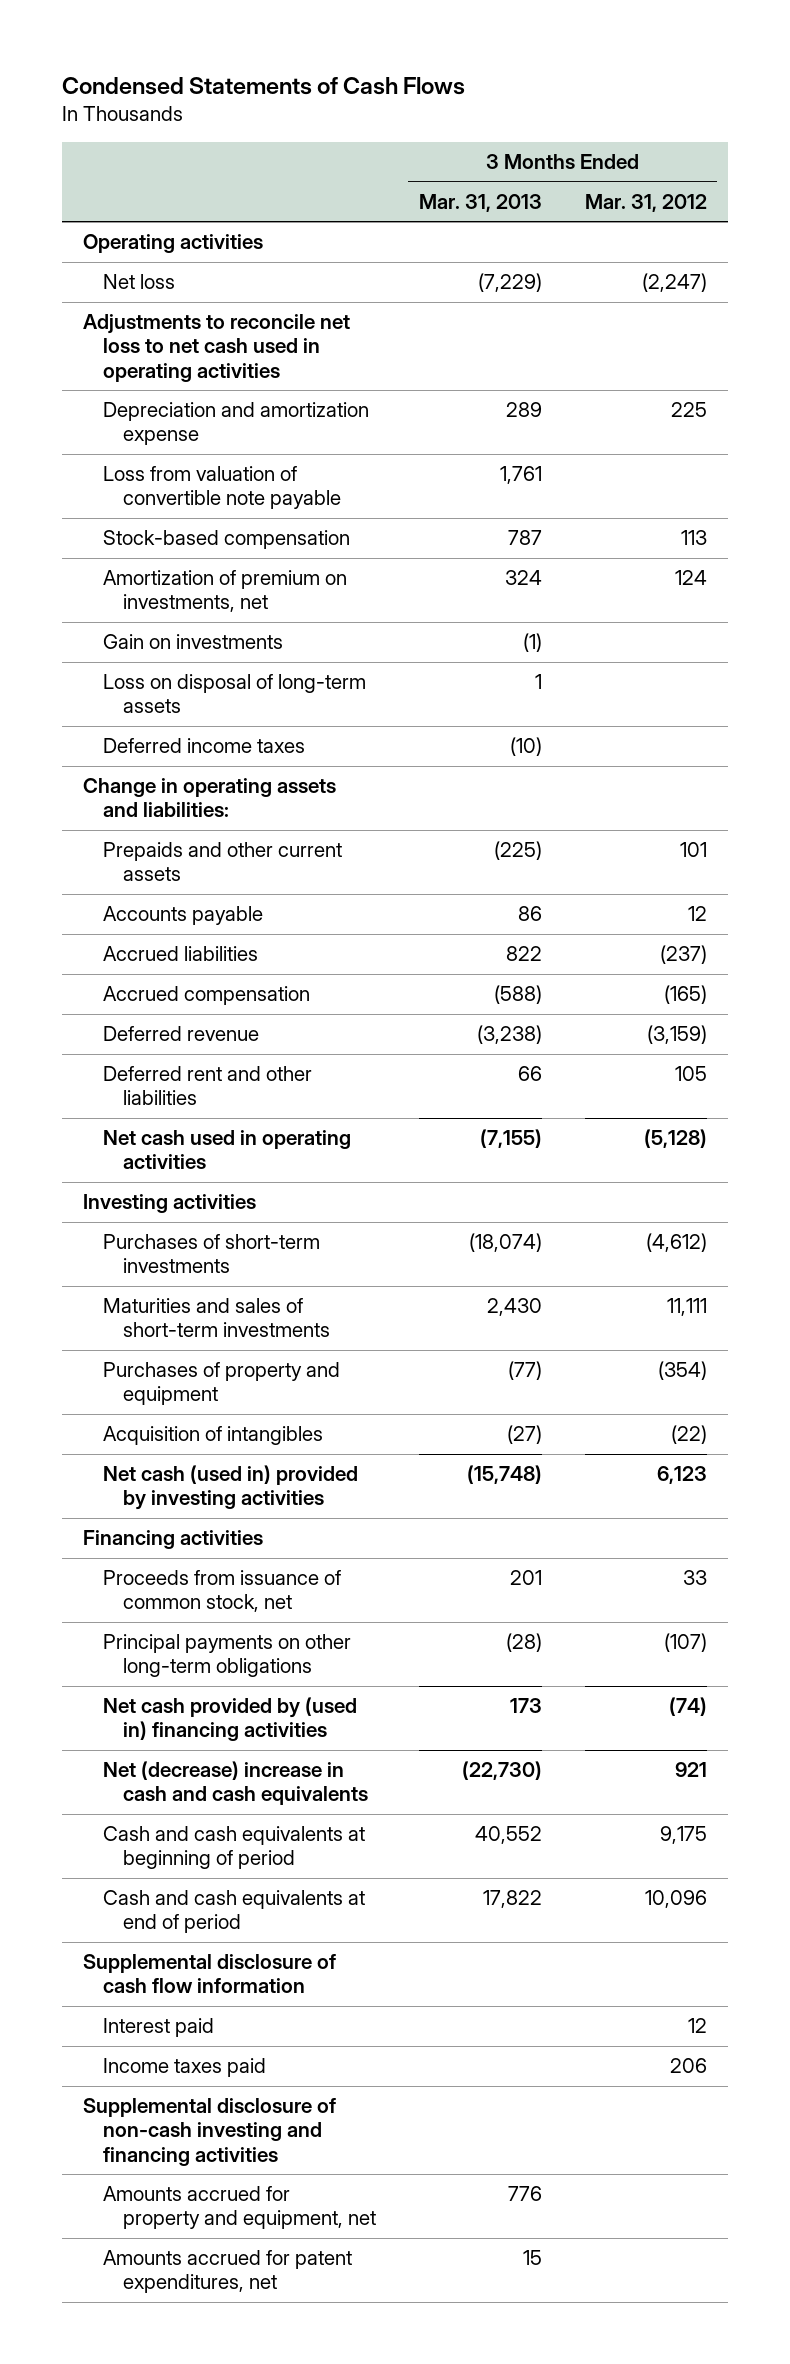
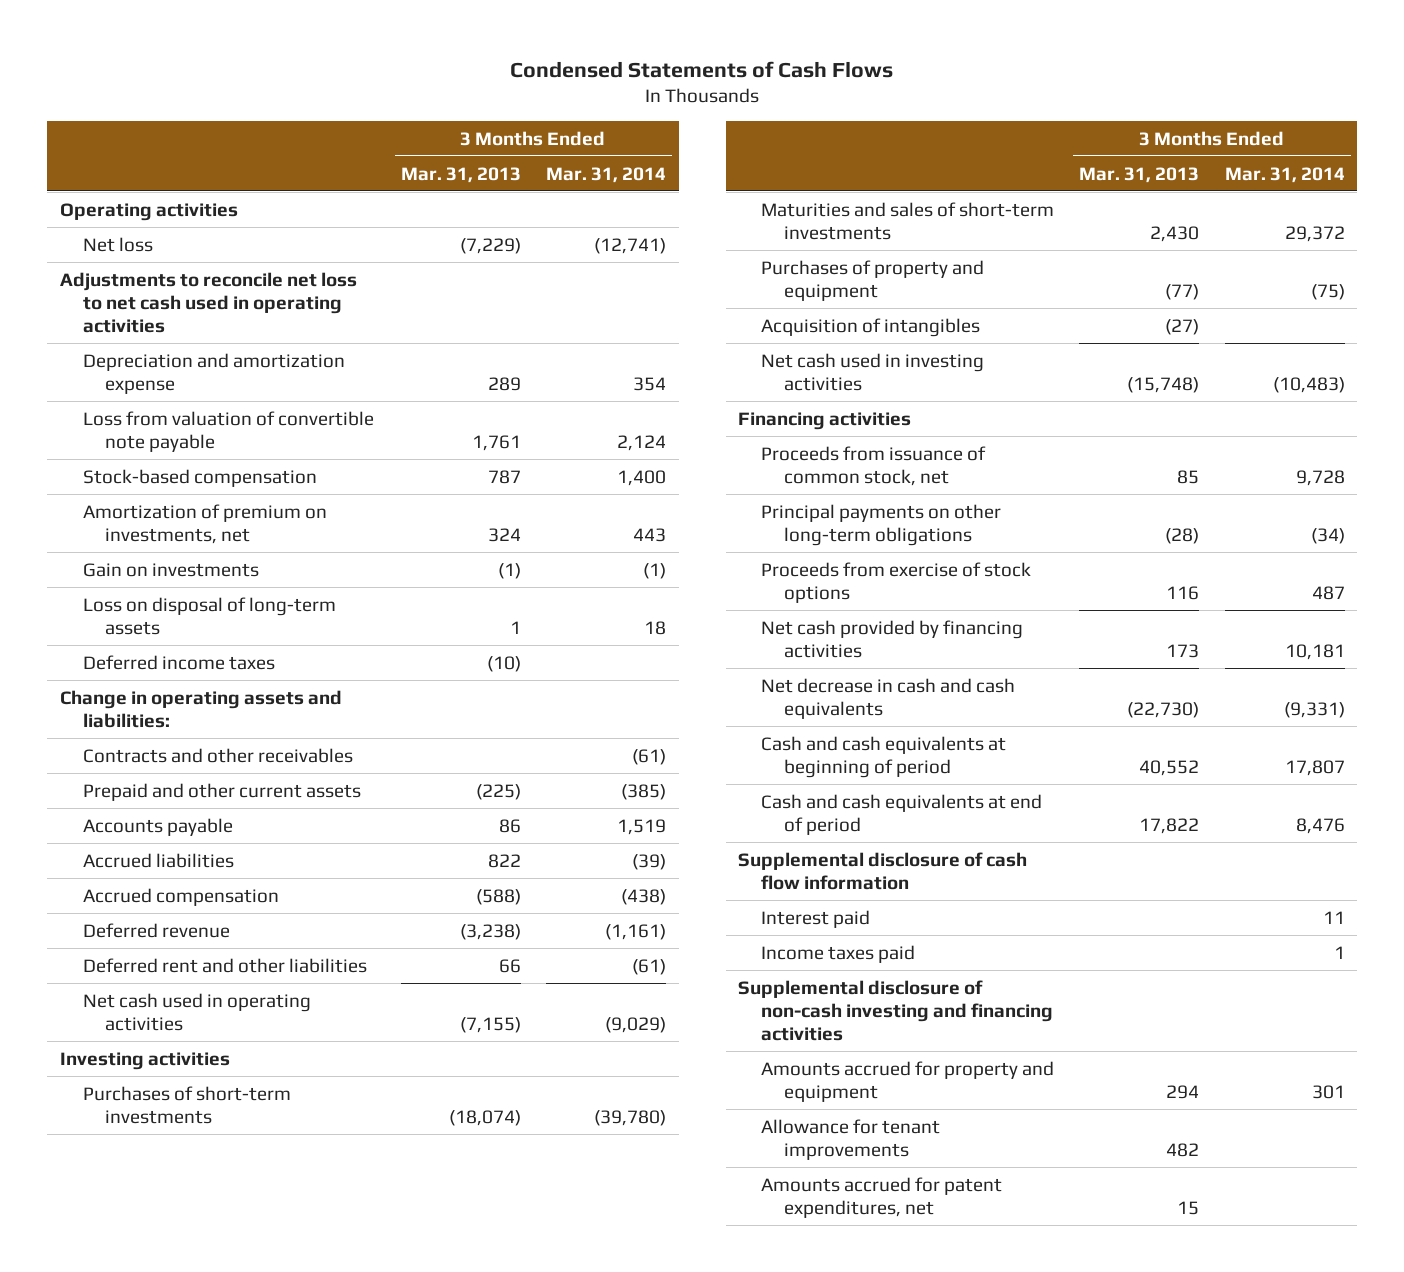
[584,193,707,212] Mar. 31, 2012 -> none
none -> [546,166,667,183] Mar. 31, 2014
none -> [82,747,353,763] Contracts and other receivables
[103,842,343,882] Prepaids and other current assets -> [82,782,361,801] Prepaid and other current assets
[103,1465,359,1511] Net cash (used in) provided by investing activities -> [761,352,985,391] Net cash used in investing activities
[510,1570,543,1586] 201 -> [1177,469,1200,484] 85
none -> [761,561,1032,603] Proceeds from exercise of stock options
[103,1697,358,1742] Net cash provided by (used in) financing activities -> [761,619,1024,658] Net cash provided by financing activities
[103,1761,369,1806] Net (decrease) increase in cash and cash equivalents -> [761,677,1016,719] Net decrease in cash and cash equivalents
[103,2186,377,2230] Amounts accrued for property and equipment, net -> [761,1060,1055,1102] Amounts accrued for property and equipment
[508,2186,543,2202] 776 -> [1166,1084,1200,1099] 294
none -> [761,1118,941,1160] Allowance for tenant improvements

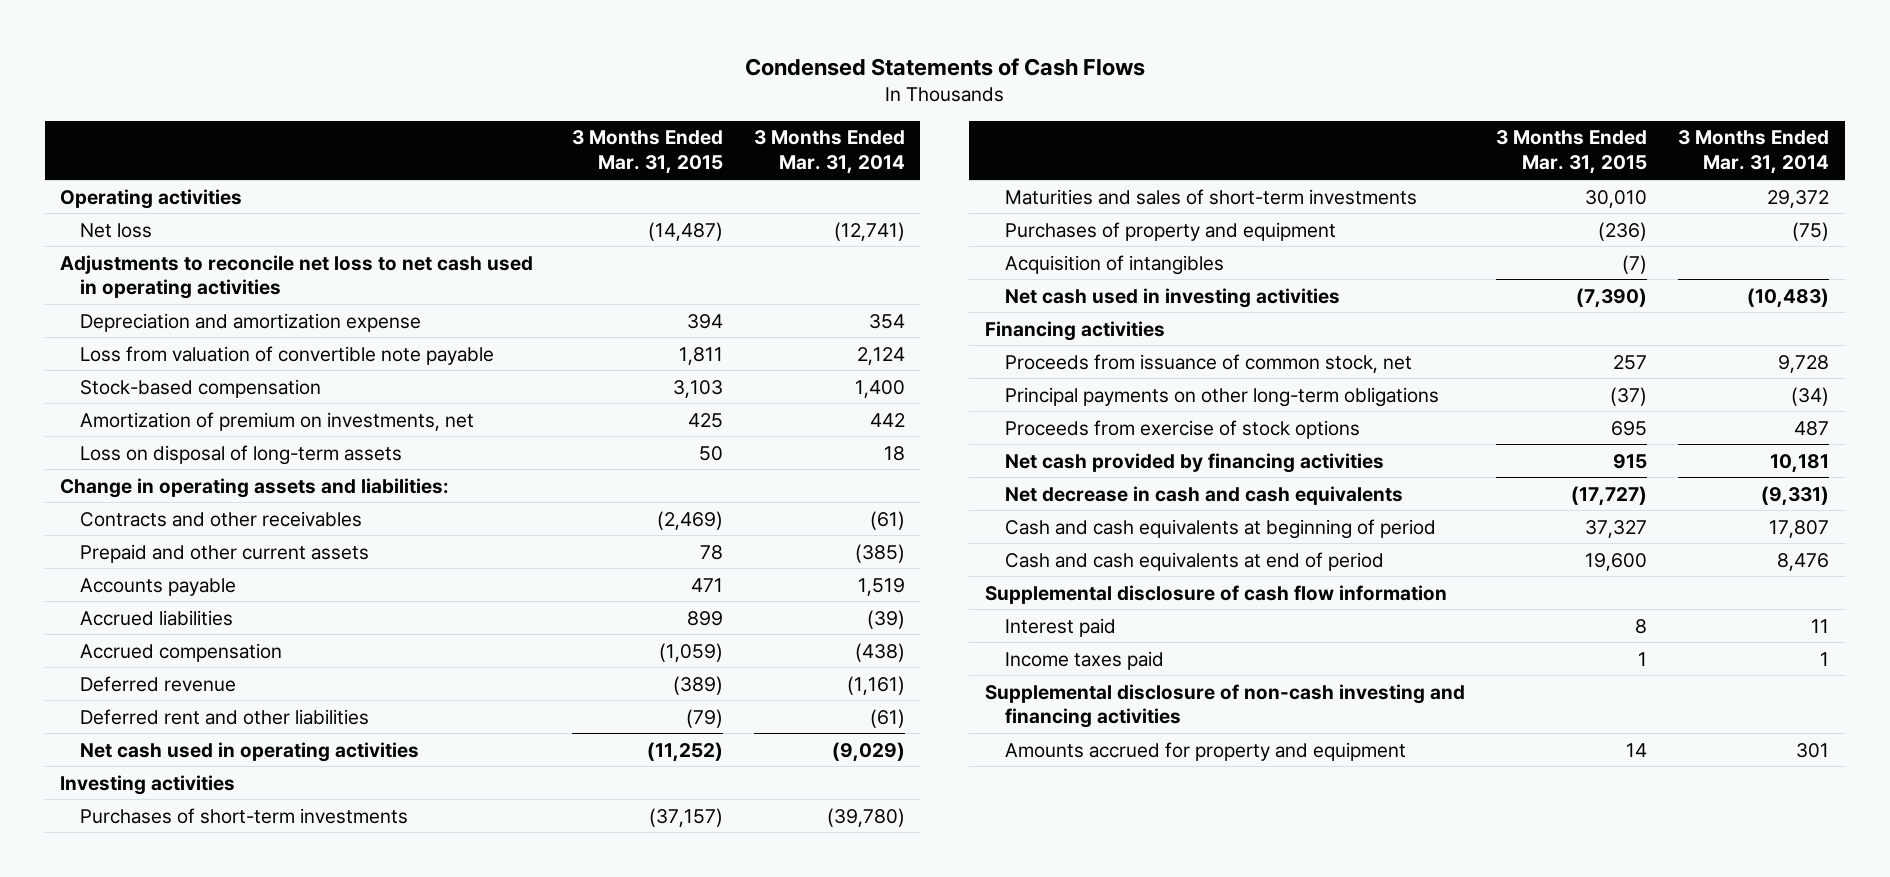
[400,166,521,183] Mar. 31, 2013 -> none
none -> [571,130,723,175] 3 Months Ended Mar. 31, 2015
[82,562,259,577] Gain on investments -> none
[633,527,667,542] 443 -> [869,412,905,427] 442
[82,654,275,670] Deferred income taxes -> none
[761,1118,941,1160] Allowance for tenant improvements -> none
[761,1176,1003,1218] Amounts accrued for patent expenditures, net -> none

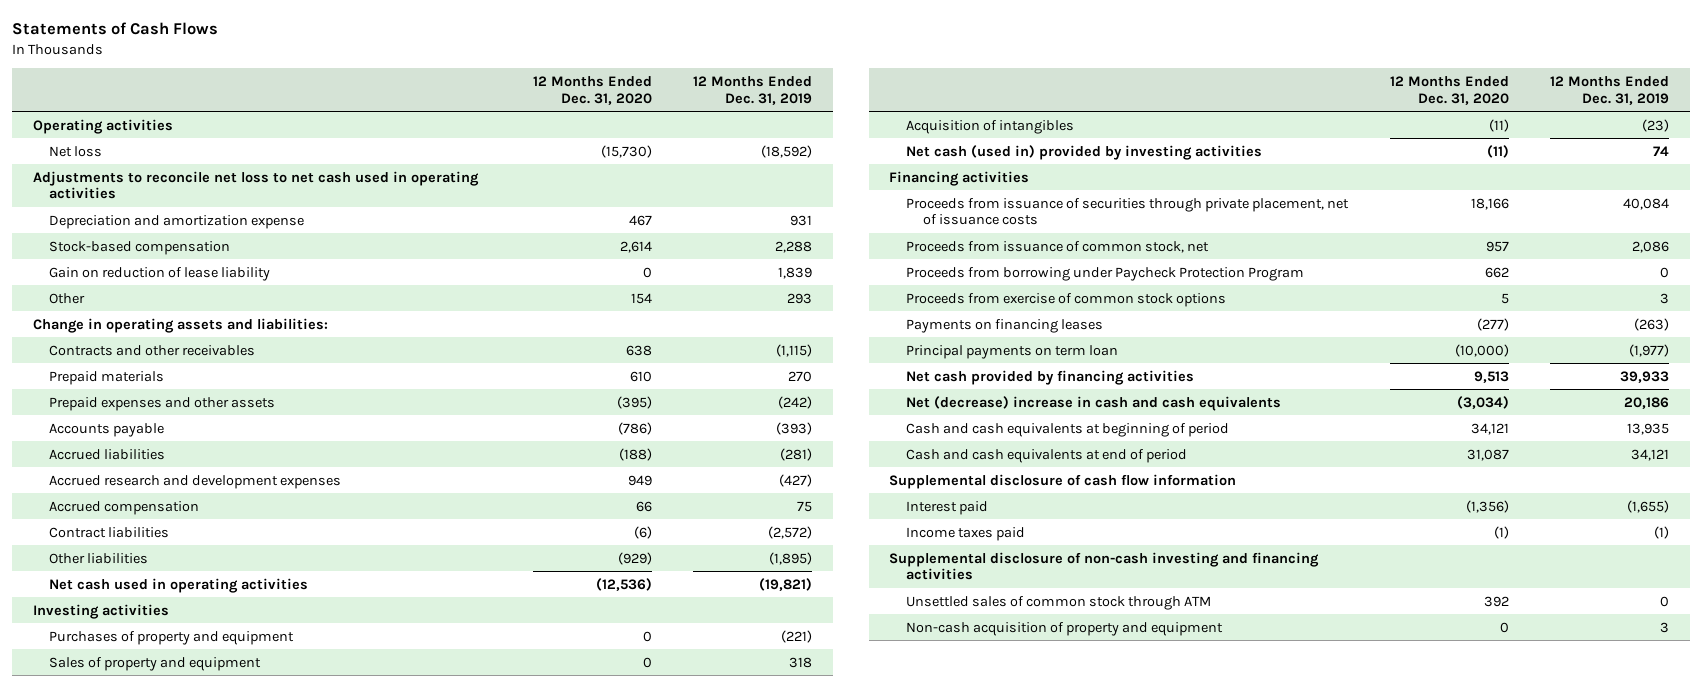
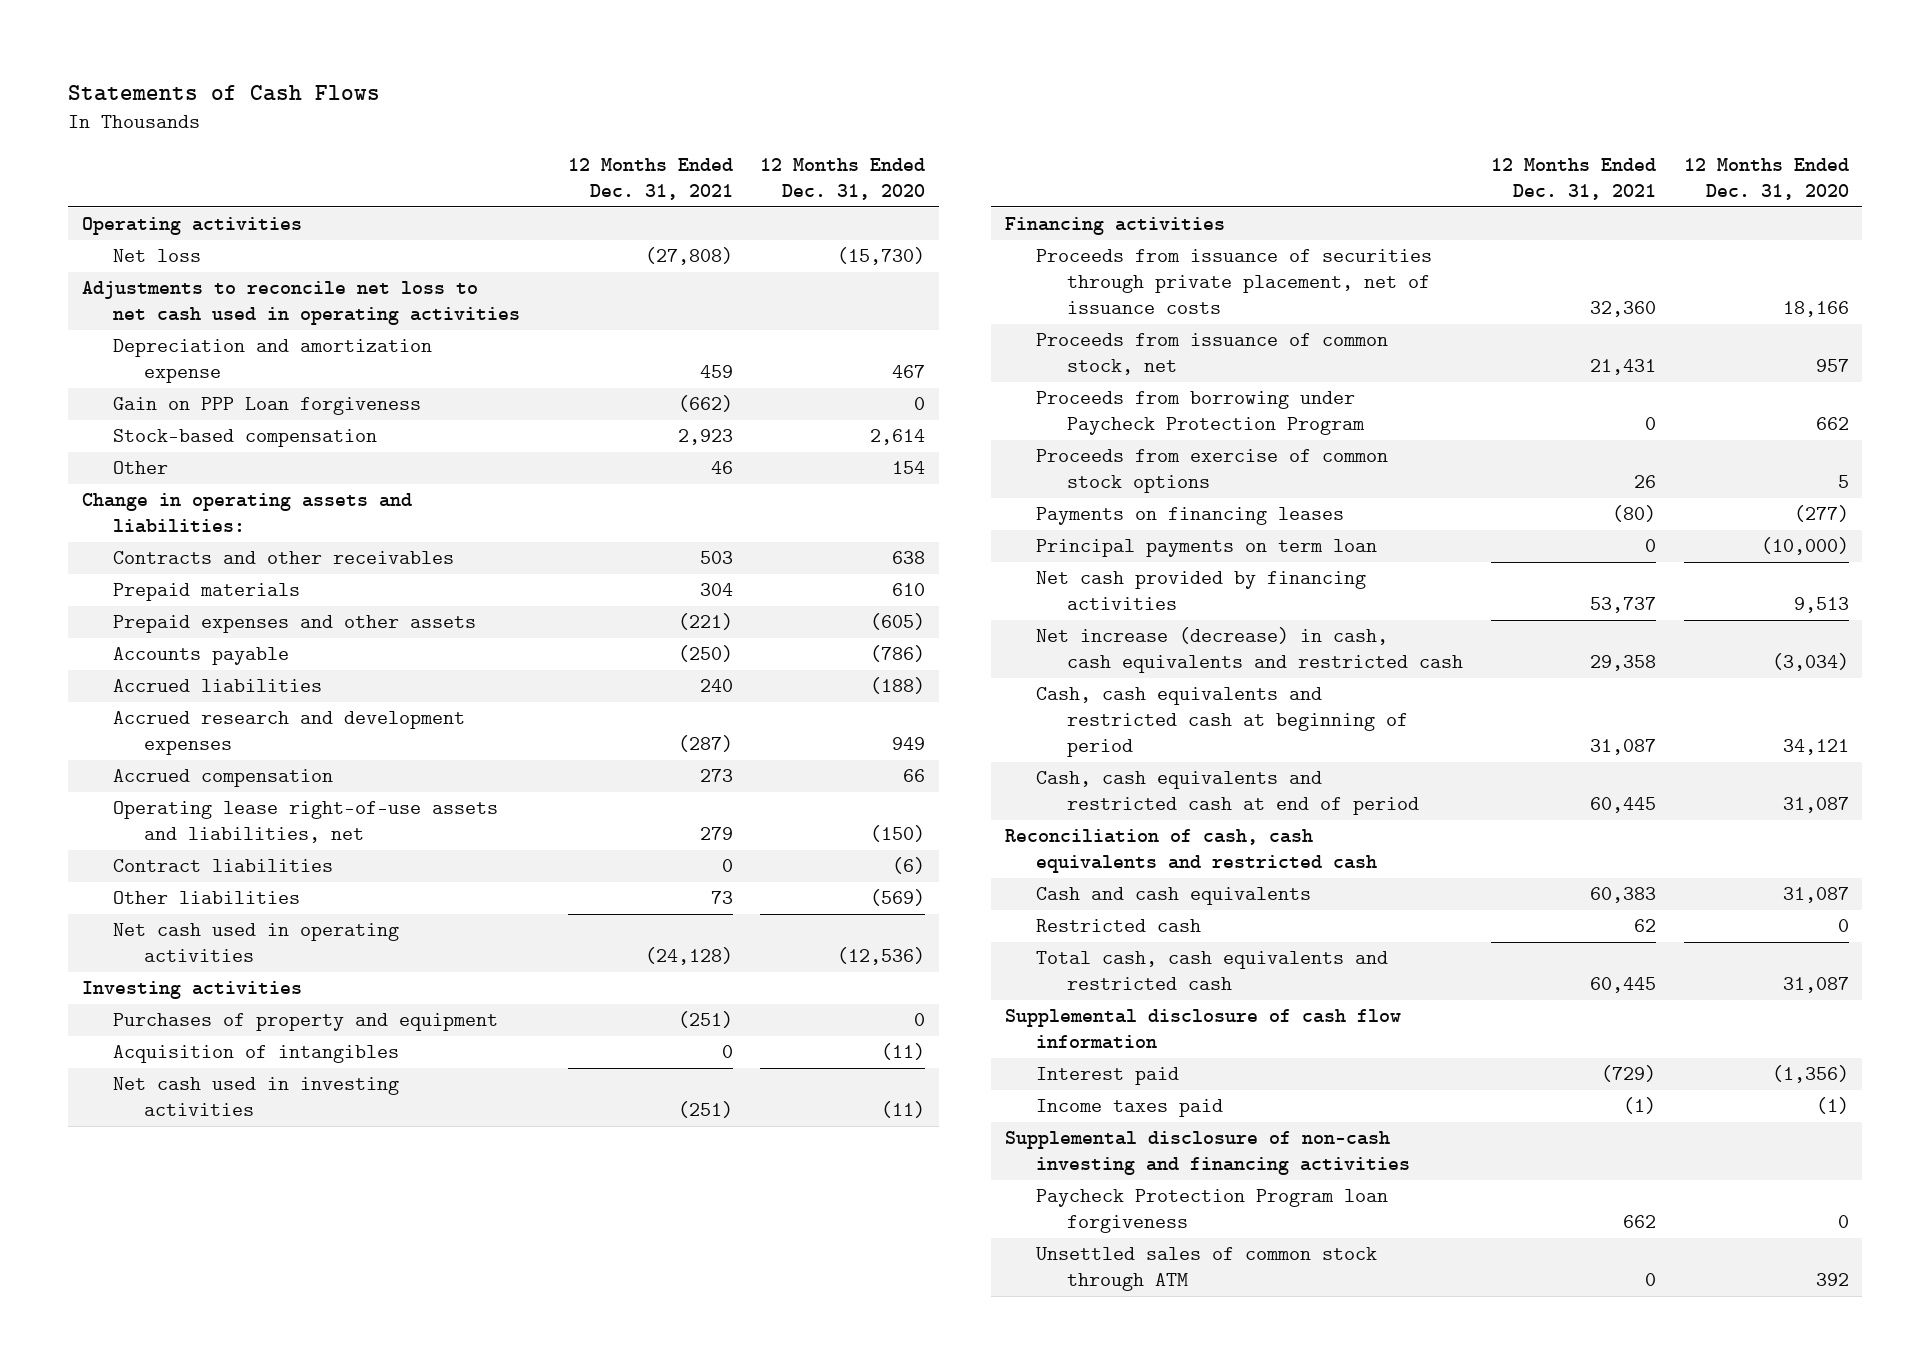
[693,76,813,105] 12 Months Ended Dec. 31, 2019 -> none
none -> [567,157,733,201] 12 Months Ended Dec. 31, 2021
none -> [112,397,421,416] Gain on PPP Loan forgiveness
[49,266,271,281] Gain on reduction of lease liability -> none
[616,395,652,409] (395) -> [870,613,926,631] (605)
none -> [112,801,498,844] Operating lease right-of-use assets and liabilities, net
[617,551,652,565] (929) -> [870,889,926,907] (569)
[49,656,262,671] Sales of property and equipment -> none
[906,144,1263,160] Net cash (used in) provided by investing activities -> [112,1077,399,1117] Net cash used in investing activities
[906,395,1282,411] Net (decrease) increase in cash and cash equivalents -> [1036,627,1464,674] Net increase (decrease) in cash, cash equivalents and restricted cash
[906,422,1230,437] Cash and cash equivalents at beginning of period -> [1036,687,1409,758] Cash, cash equivalents and restricted cash at beginning of period
[906,448,1188,463] Cash and cash equivalents at end of period -> [1036,771,1420,816] Cash, cash equivalents and restricted cash at end of period
none -> [1004,829,1378,874] Reconciliation of cash, cash equivalents and restricted cash
none -> [1036,887,1312,906] Cash and cash equivalents
none -> [1036,919,1202,933] Restricted cash
none -> [1036,951,1389,991] Total cash, cash equivalents and restricted cash
none -> [1036,1189,1389,1234] Paycheck Protection Program loan forgiveness
[906,621,1224,636] Non-cash acquisition of property and equipment -> none

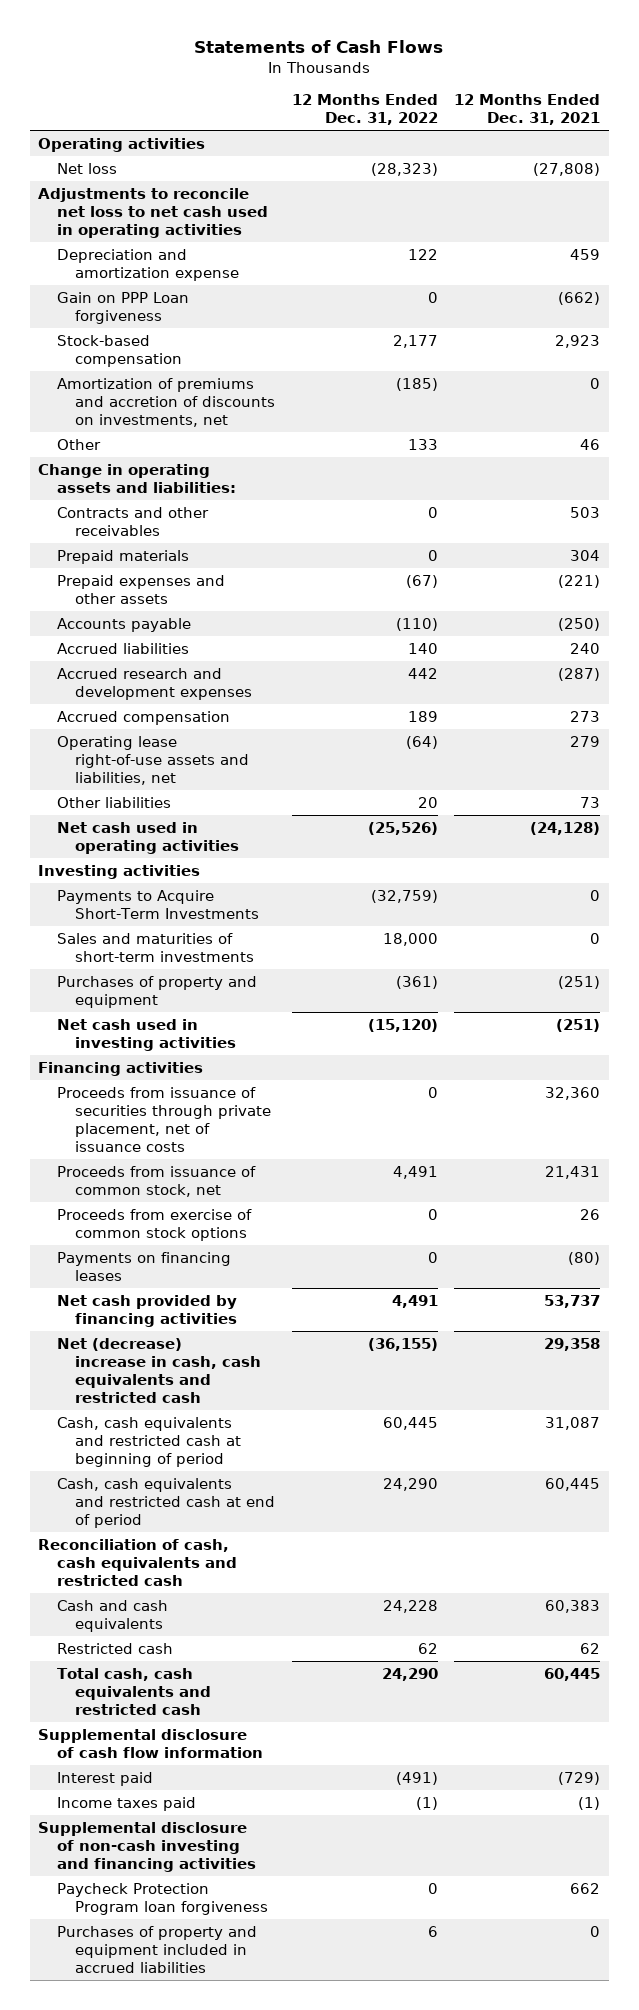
[760,157,926,201] 12 Months Ended Dec. 31, 2020 -> none
none -> [291,94,438,126] 12 Months Ended Dec. 31, 2022
none -> [56,377,275,427] Amortization of premiums and accretion of discounts on investments, net
[112,859,333,873] Contract liabilities -> none
none -> [56,889,259,919] Payments to Acquire Short-Term Investments
none -> [56,932,254,962] Sales and maturities of short-term investments
[112,1045,399,1064] Acquisition of intangibles -> none
[1036,391,1366,436] Proceeds from borrowing under Paycheck Protection Program -> none
[1036,539,1378,558] Principal payments on term loan -> none
[1036,627,1464,674] Net increase (decrease) in cash, cash equivalents and restricted cash -> [56,1337,261,1403] Net (decrease) increase in cash, cash equivalents and restricted cash
[1036,1247,1378,1292] Unsettled sales of common stock through ATM -> none
none -> [56,1925,257,1973] Purchases of property and equipment included in accrued liabilities

